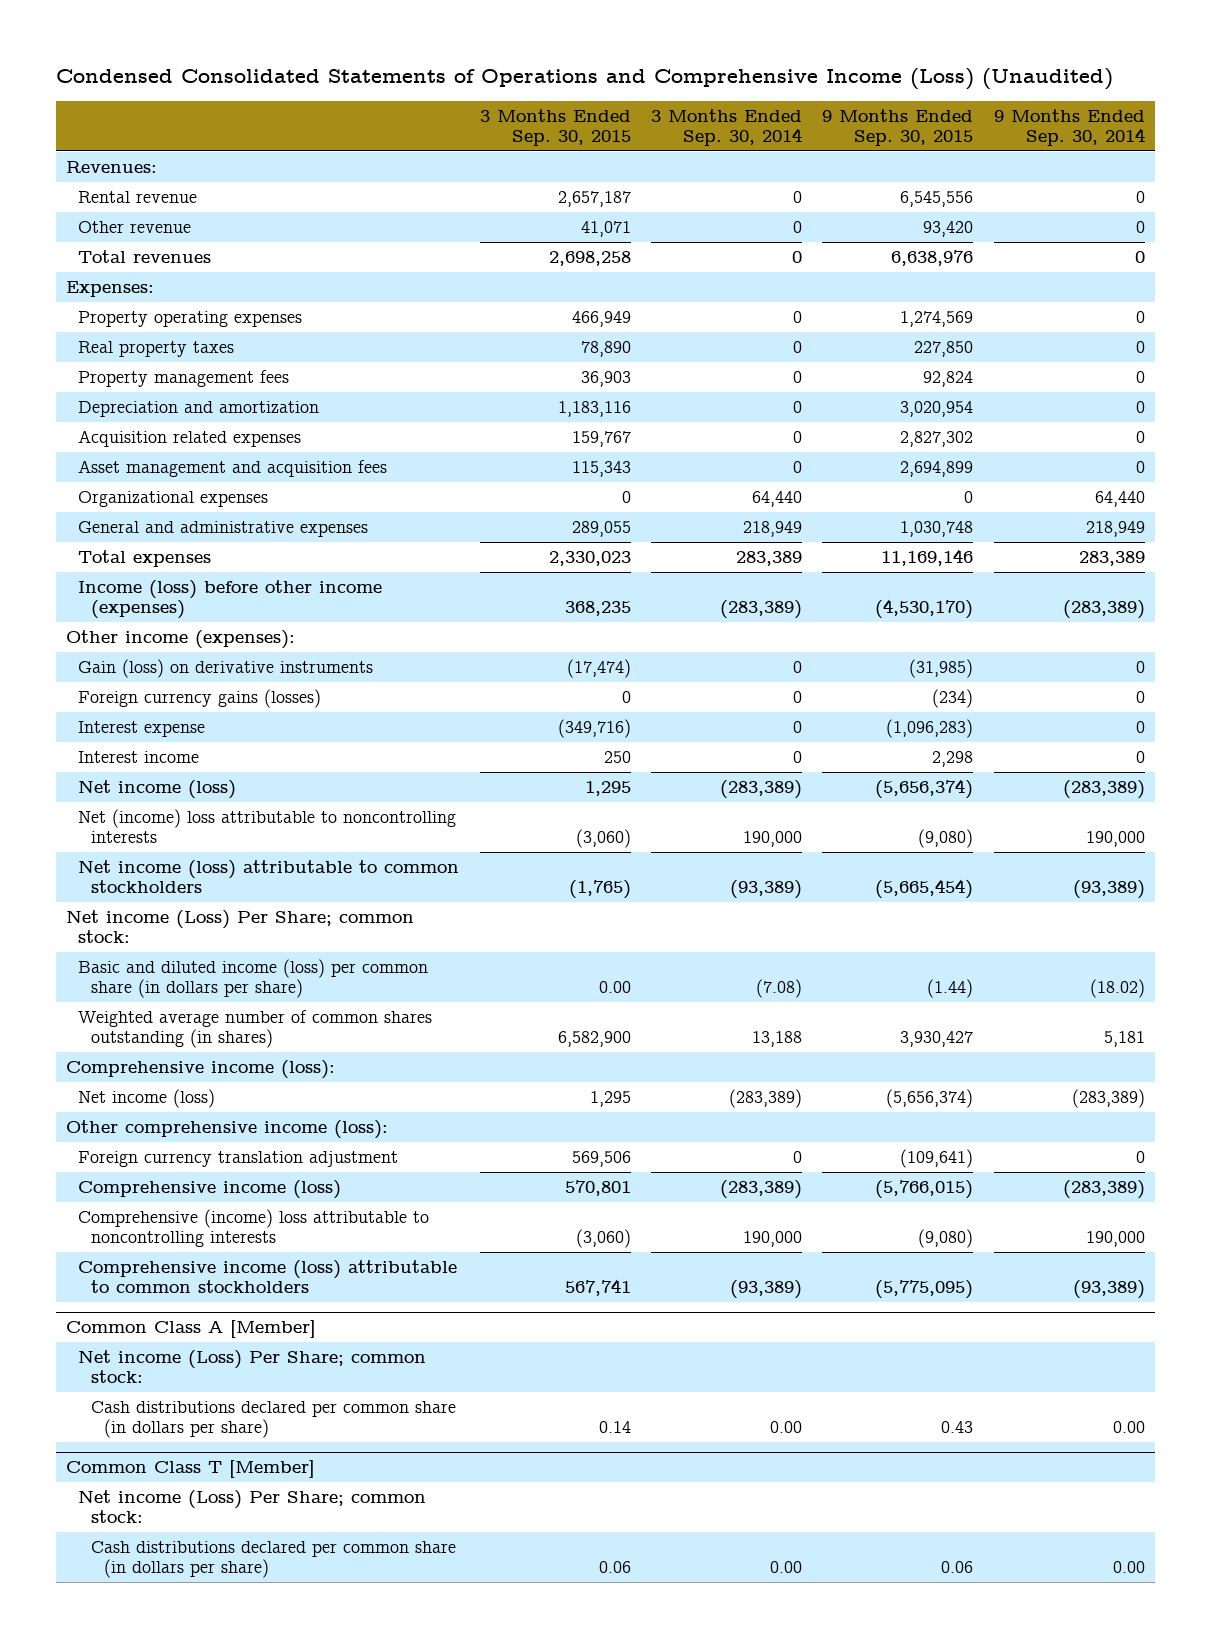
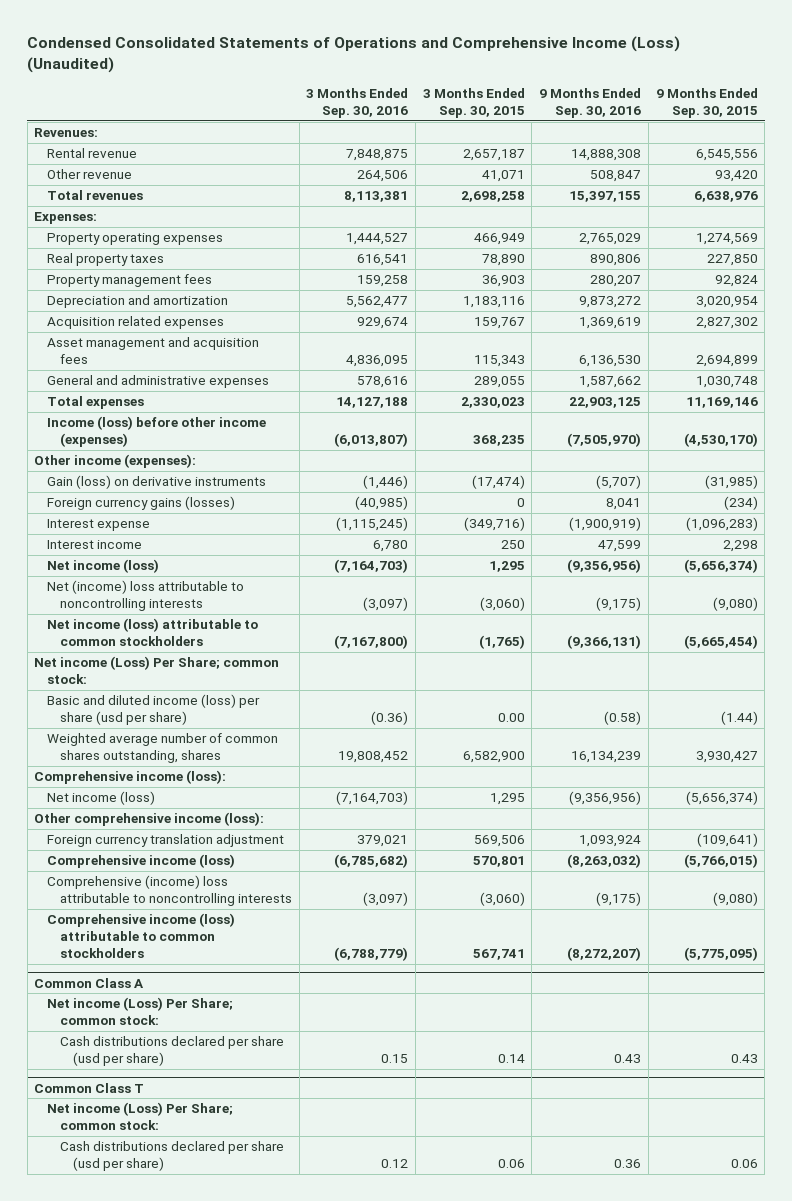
[651,108,803,147] 3 Months Ended Sep. 30, 2014 -> none
[993,108,1145,147] 9 Months Ended Sep. 30, 2014 -> none
none -> [306,88,409,119] 3 Months Ended Sep. 30, 2016
none -> [539,88,642,119] 9 Months Ended Sep. 30, 2016
[78,490,269,507] Organizational expenses -> none
[78,958,429,999] Basic and diluted income (loss) per common share (in dollars per share) -> [47,694,261,726] Basic and diluted income (loss) per share (usd per share)
[78,1009,433,1049] Weighted average number of common shares outstanding (in shares) -> [47,733,279,764] Weighted average number of common shares outstanding, shares
[65,1320,316,1339] Common Class A [Member] -> [34,977,145,988] Common Class A
[91,1400,457,1439] Cash distributions declared per common share (in dollars per share) -> [59,1036,284,1067] Cash distributions declared per share (usd per share)
[65,1460,315,1479] Common Class T [Member] -> [34,1082,145,1093] Common Class T
[91,1540,457,1579] Cash distributions declared per common share (in dollars per share) -> [59,1141,284,1172] Cash distributions declared per share (usd per share)

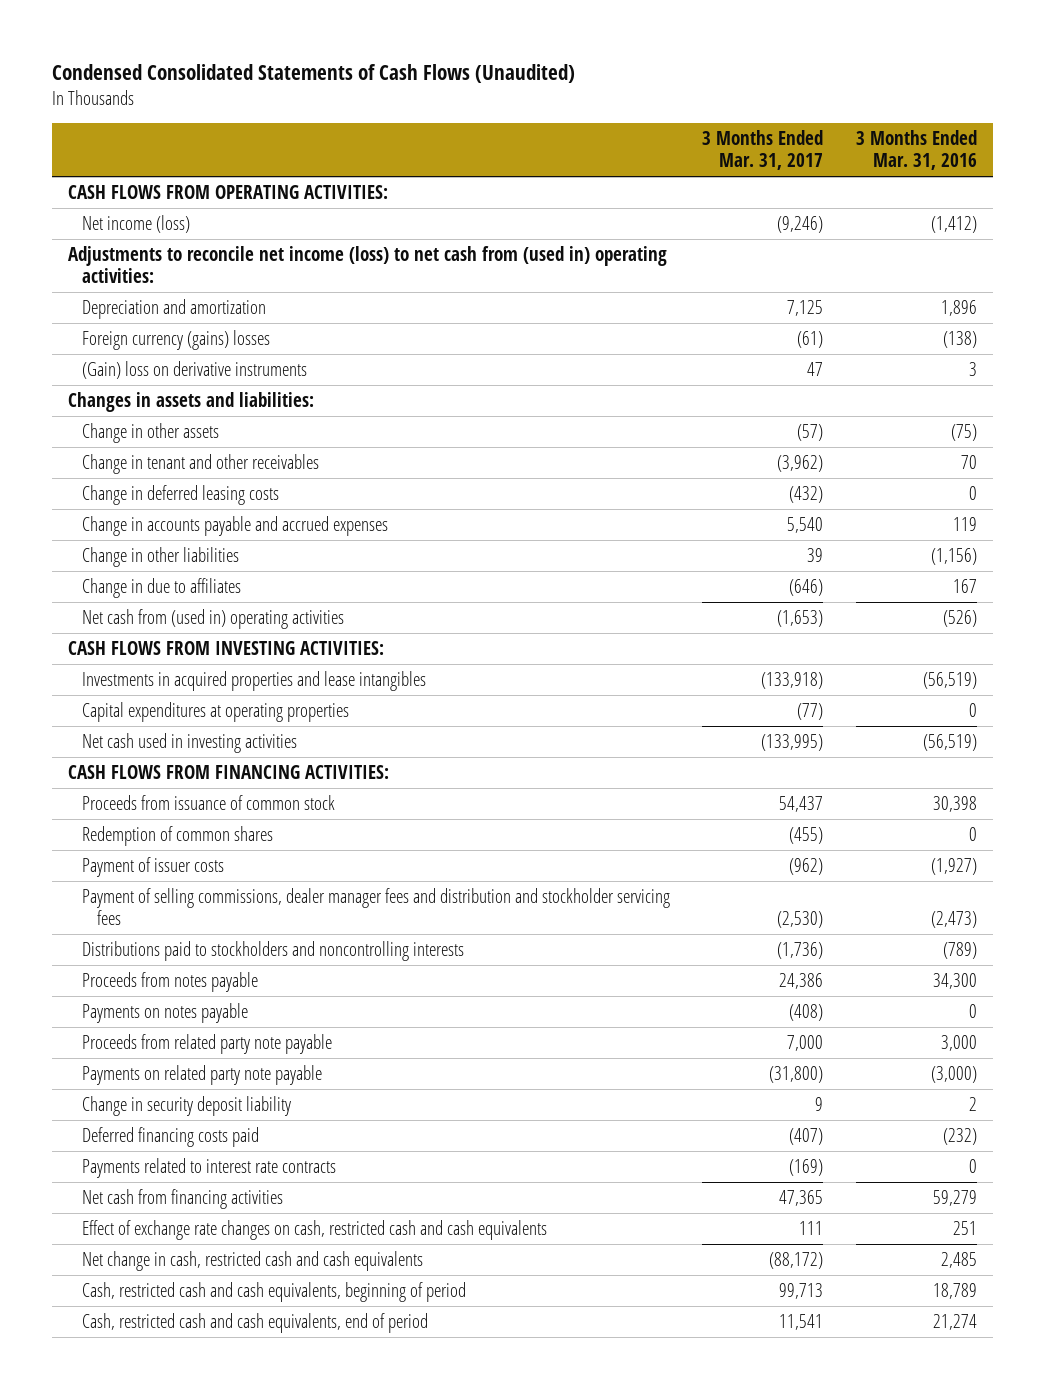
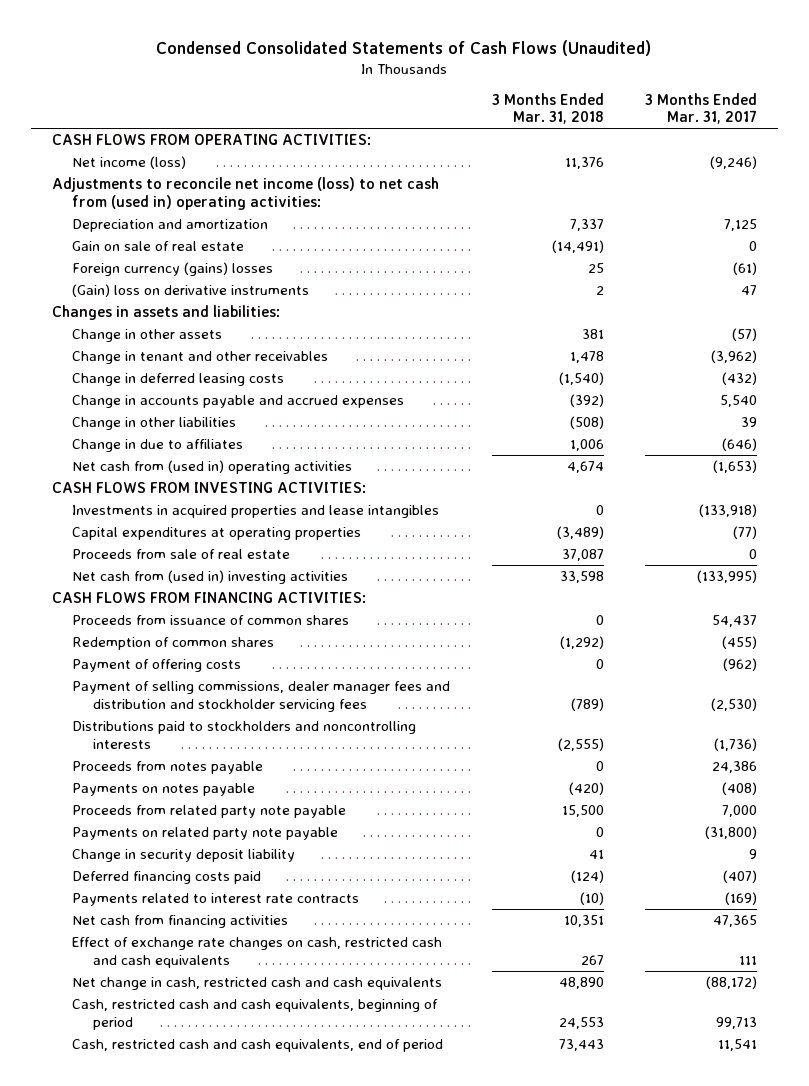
[855,130,977,171] 3 Months Ended Mar. 31, 2016 -> none
none -> [491,92,604,125] 3 Months Ended Mar. 31, 2018
none -> [72,241,245,252] Gain on sale of real estate
none -> [72,549,291,560] Proceeds from sale of real estate
[82,732,298,753] Net cash used in investing activities -> [72,570,349,585] Net cash from (used in) investing activities
[82,794,336,810] Proceeds from issuance of common stock -> [72,615,350,626] Proceeds from issuance of common shares
[82,856,225,877] Payment of issuer costs -> [72,659,242,673] Payment of offering costs

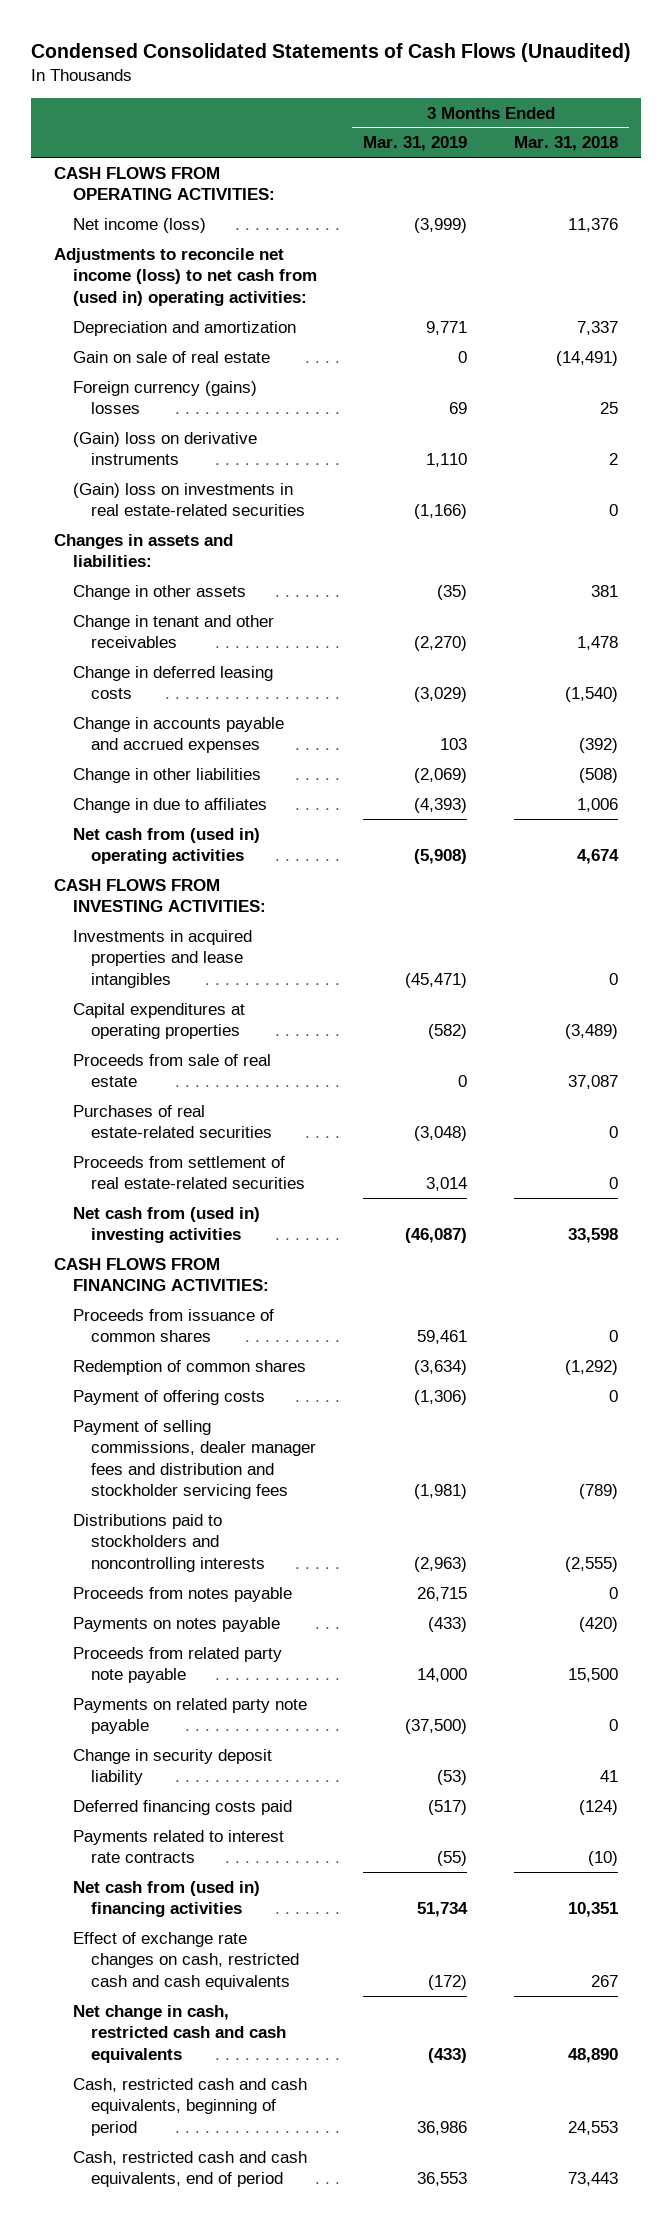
[645,92,758,125] 3 Months Ended Mar. 31, 2017 -> none
none -> [363,136,468,152] Mar. 31, 2019
none -> [72,482,306,517] (Gain) loss on investments in real estate-related securities
none -> [72,1104,273,1139] Purchases of real estate-related securities
none -> [72,1155,306,1190] Proceeds from settlement of real estate-related securities
[72,915,289,929] Net cash from financing activities -> [72,1880,260,1918] Net cash from (used in) financing activities

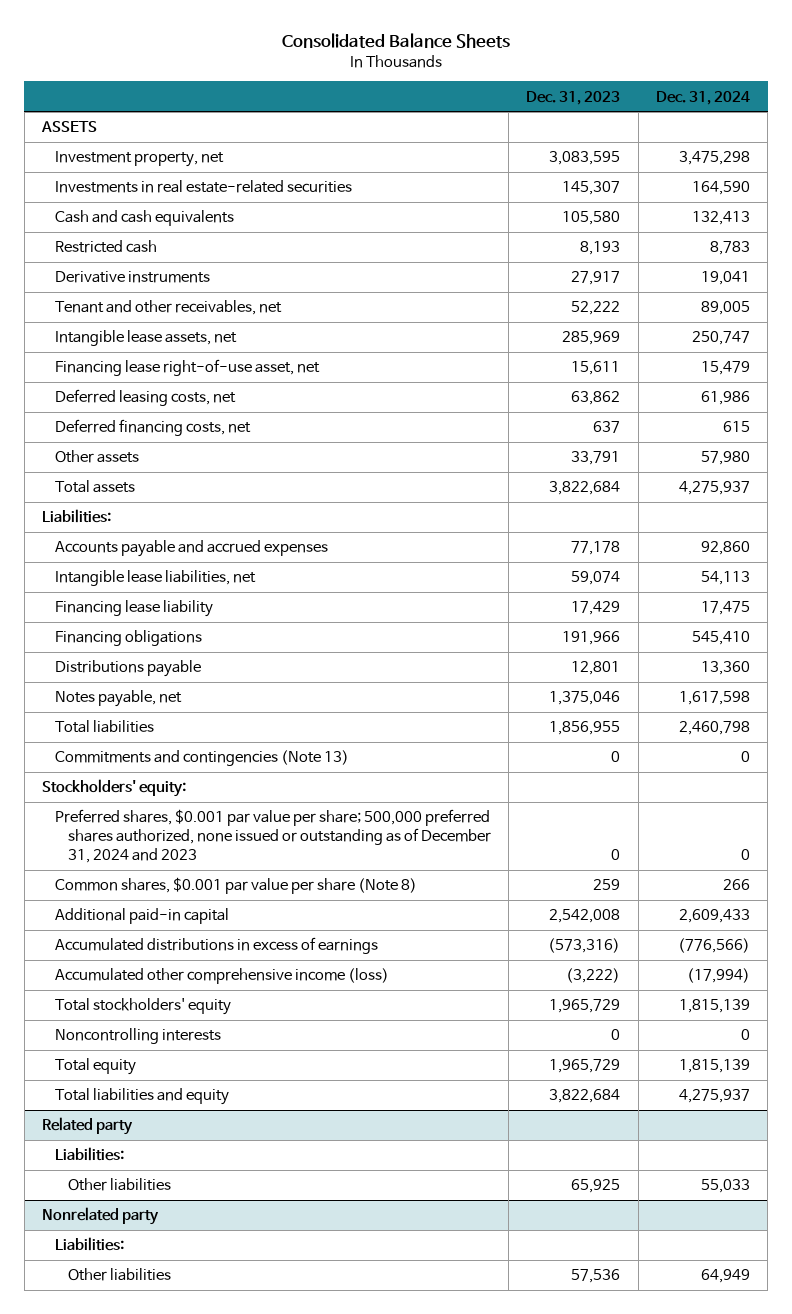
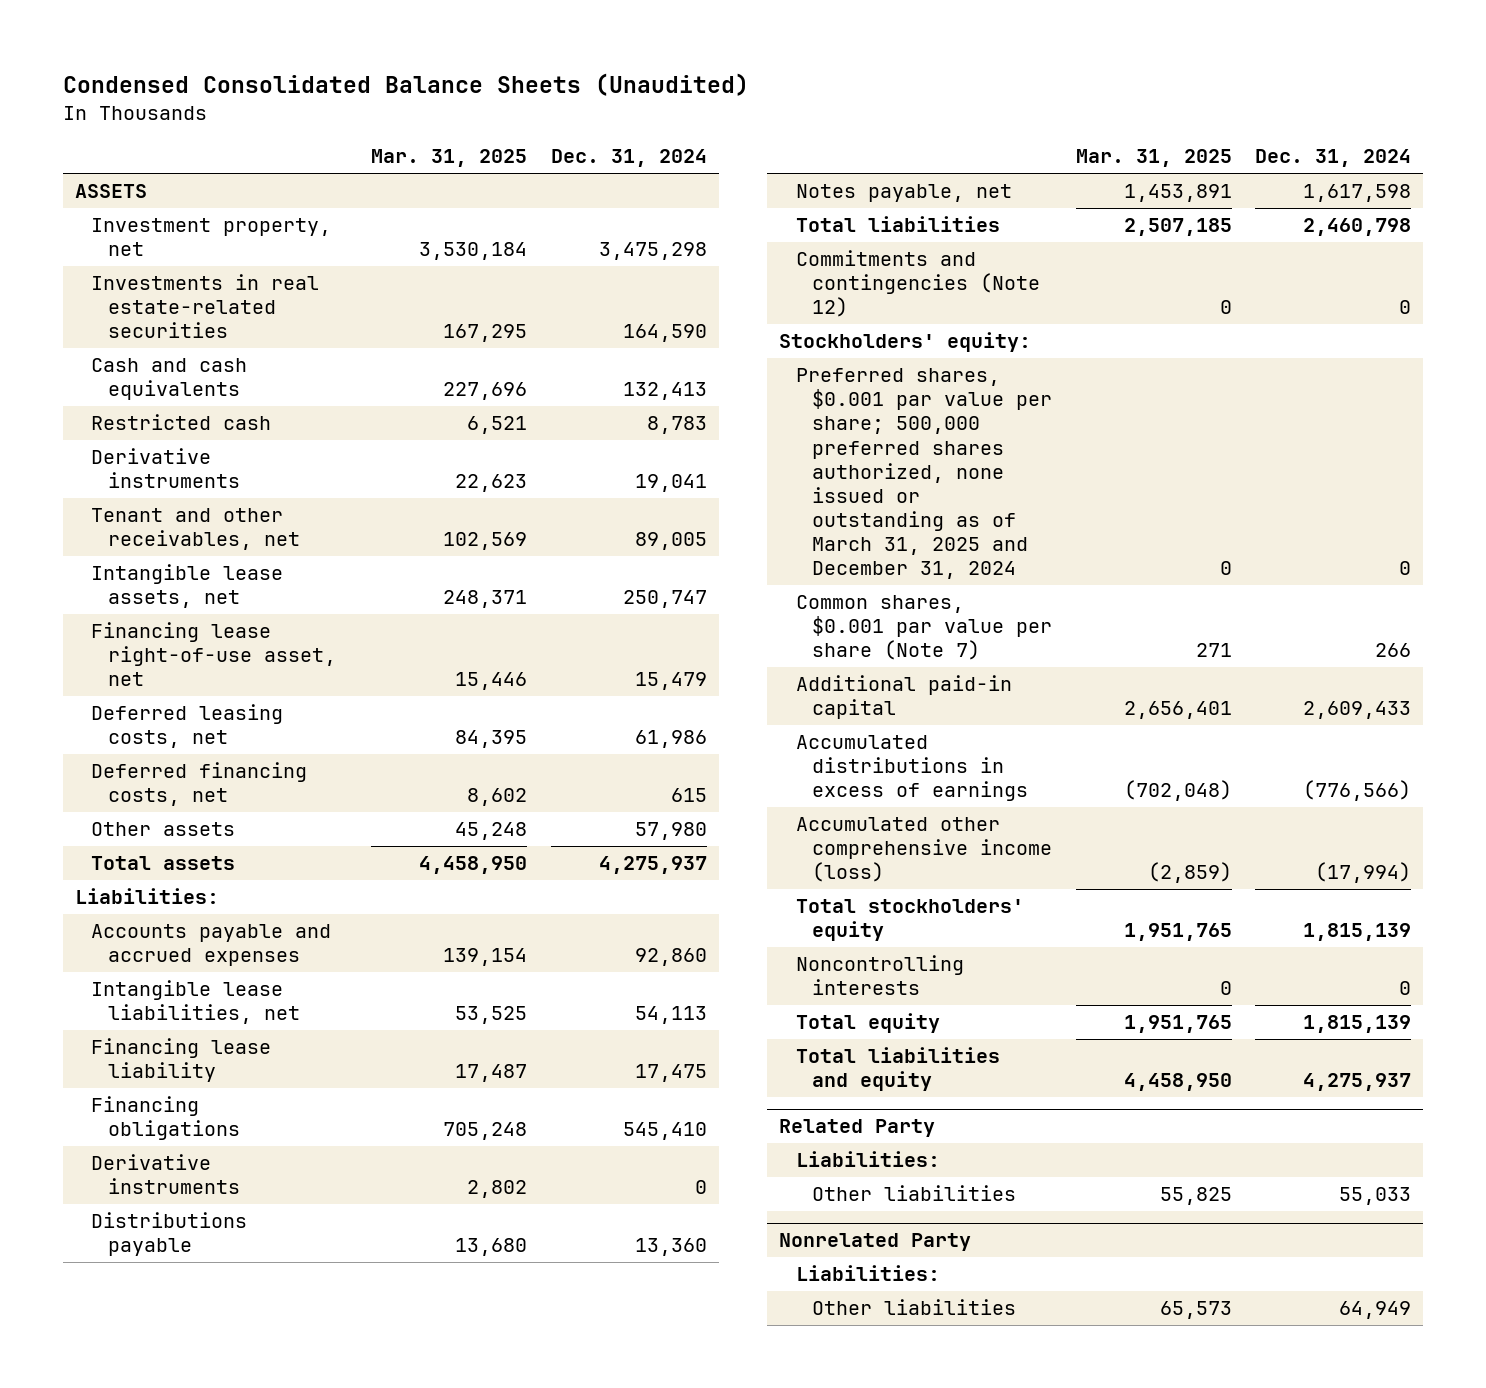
[282,32,511,48] Consolidated Balance Sheets -> [63,73,750,97] Condensed Consolidated Balance Sheets (Unaudited)
[526,90,621,105] Dec. 31, 2023 -> none
none -> [371,149,528,168] Mar. 31, 2025
none -> [91,1154,240,1195] Derivative instruments
[54,750,349,767] Commitments and contingencies (Note 13) -> [795,250,1040,318] Commitments and contingencies (Note 12)
[54,809,491,863] Preferred shares, $0.001 par value per share; 500,000 preferred shares authorized, none issued or outstanding as of December 31, 2024 and 2023 -> [795,368,1052,580] Preferred shares, $0.001 par value per share; 500,000 preferred shares authorized, none issued or outstanding as of March 31, 2025 and December 31, 2024
[54,877,417,895] Common shares, $0.001 par value per share (Note 8) -> [795,595,1052,661] Common shares, $0.001 par value per share (Note 7)
[42,1117,134,1136] Related party -> [779,1119,936,1138] Related Party
[42,1207,160,1226] Nonrelated party -> [779,1233,972,1252] Nonrelated Party

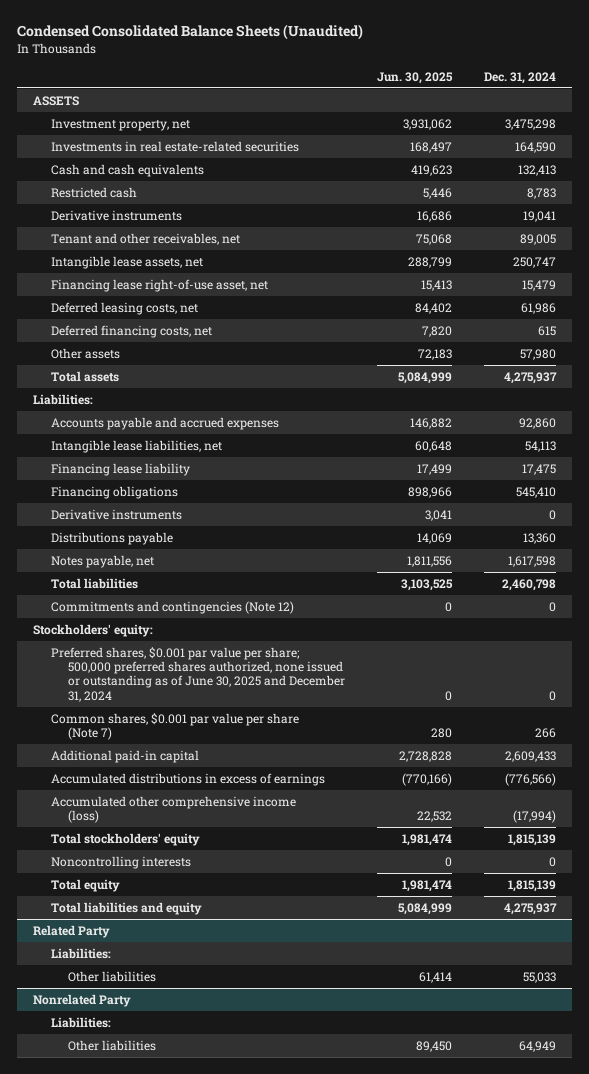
[371,149,528,168] Mar. 31, 2025 -> none
none -> [376,71,453,84] Jun. 30, 2025
[795,368,1052,580] Preferred shares, $0.001 par value per share; 500,000 preferred shares authorized, none issued or outstanding as of March 31, 2025 and December 31, 2024 -> [50,646,346,702] Preferred shares, $0.001 par value per share; 500,000 preferred shares authorized, none issued or outstanding as of June 30, 2025 and December 31, 2024

